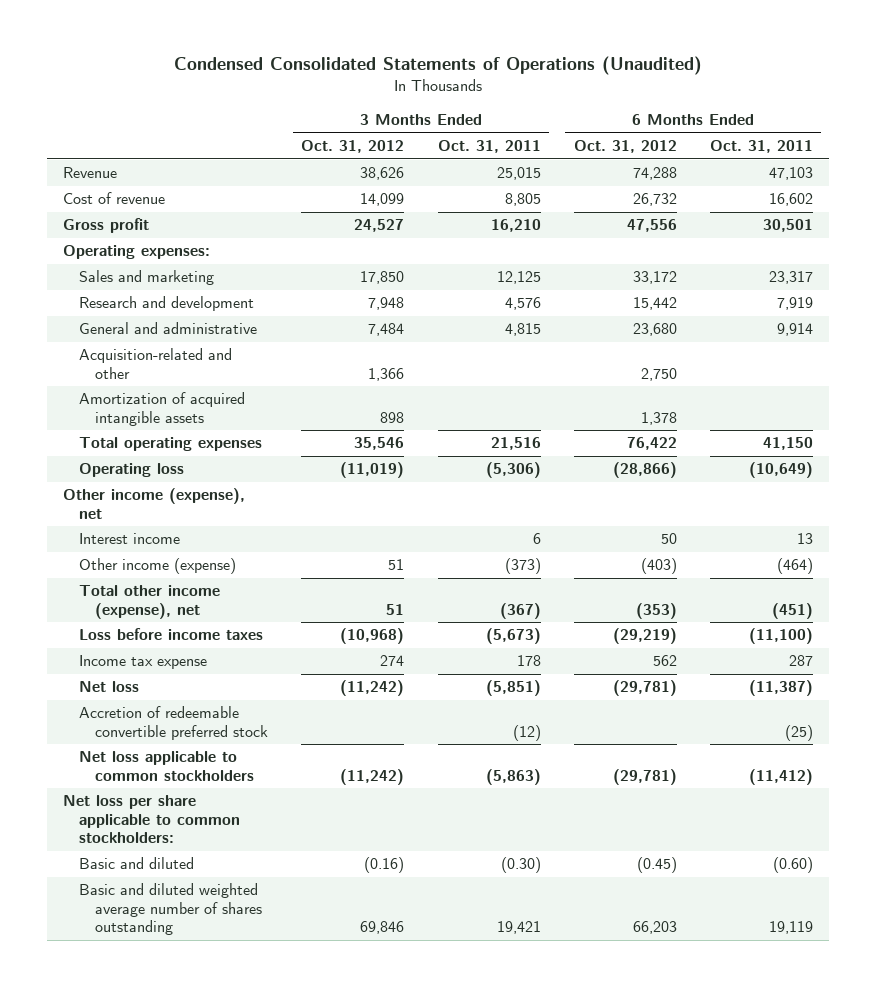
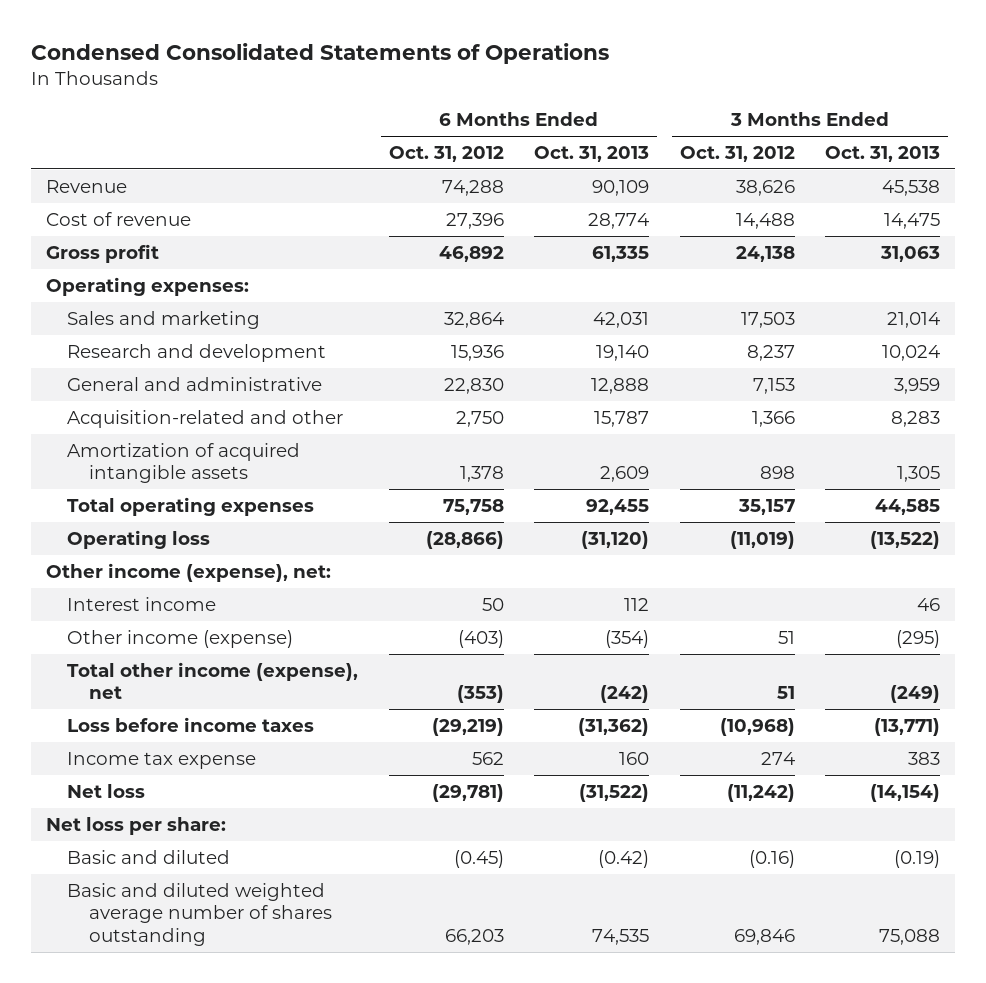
[173,56,702,76] Condensed Consolidated Statements of Operations (Unaudited) -> [30,42,609,64] Condensed Consolidated Statements of Operations
[437,139,541,153] Oct. 31, 2011 -> none
[709,139,813,153] Oct. 31, 2011 -> none
none -> [534,145,650,162] Oct. 31, 2013
none -> [825,145,941,162] Oct. 31, 2013
[360,193,405,207] 14,099 -> [735,212,795,229] 14,488
[632,193,677,207] 26,732 -> [445,212,504,229] 27,396
[354,219,405,233] 24,527 -> [735,245,795,262] 24,138
[626,219,677,233] 47,556 -> [438,245,504,262] 46,892
[360,271,405,285] 17,850 -> [740,311,795,328] 17,503
[632,271,677,285] 33,172 -> [443,311,504,328] 32,864
[368,297,405,311] 7,948 -> [746,344,795,361] 8,237
[632,297,677,311] 15,442 -> [450,344,504,361] 15,936
[368,323,405,337] 7,484 -> [752,377,795,394] 7,153
[632,323,677,337] 23,680 -> [443,377,504,394] 22,830
[354,437,405,451] 35,546 -> [737,498,795,515] 35,157
[626,437,677,451] 76,422 -> [442,498,504,515] 75,758
[63,488,246,519] Other income (expense), net -> [46,562,332,582] Other income (expense), net:
[79,706,269,740] Accretion of redeemable convertible preferred stock -> none
[79,751,255,781] Net loss applicable to common stockholders -> none
[63,795,241,843] Net loss per share applicable to common stockholders: -> [46,816,227,835] Net loss per share:

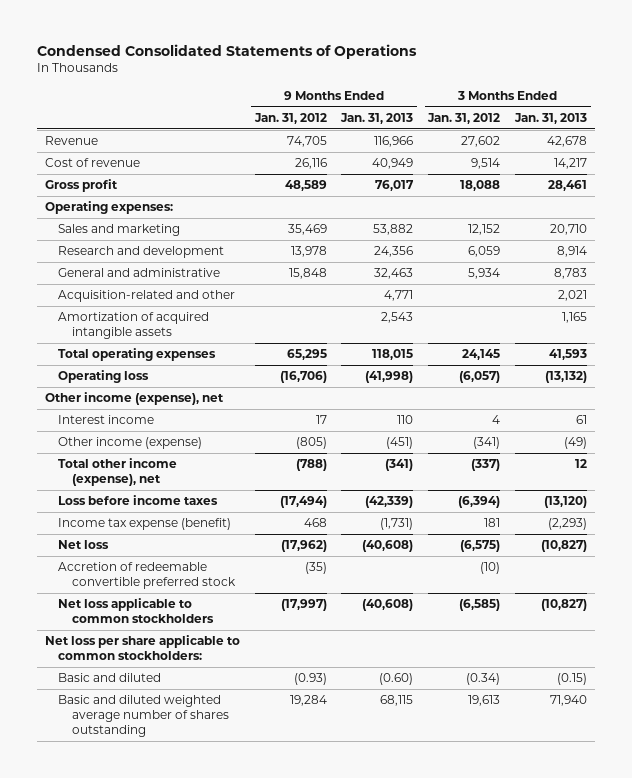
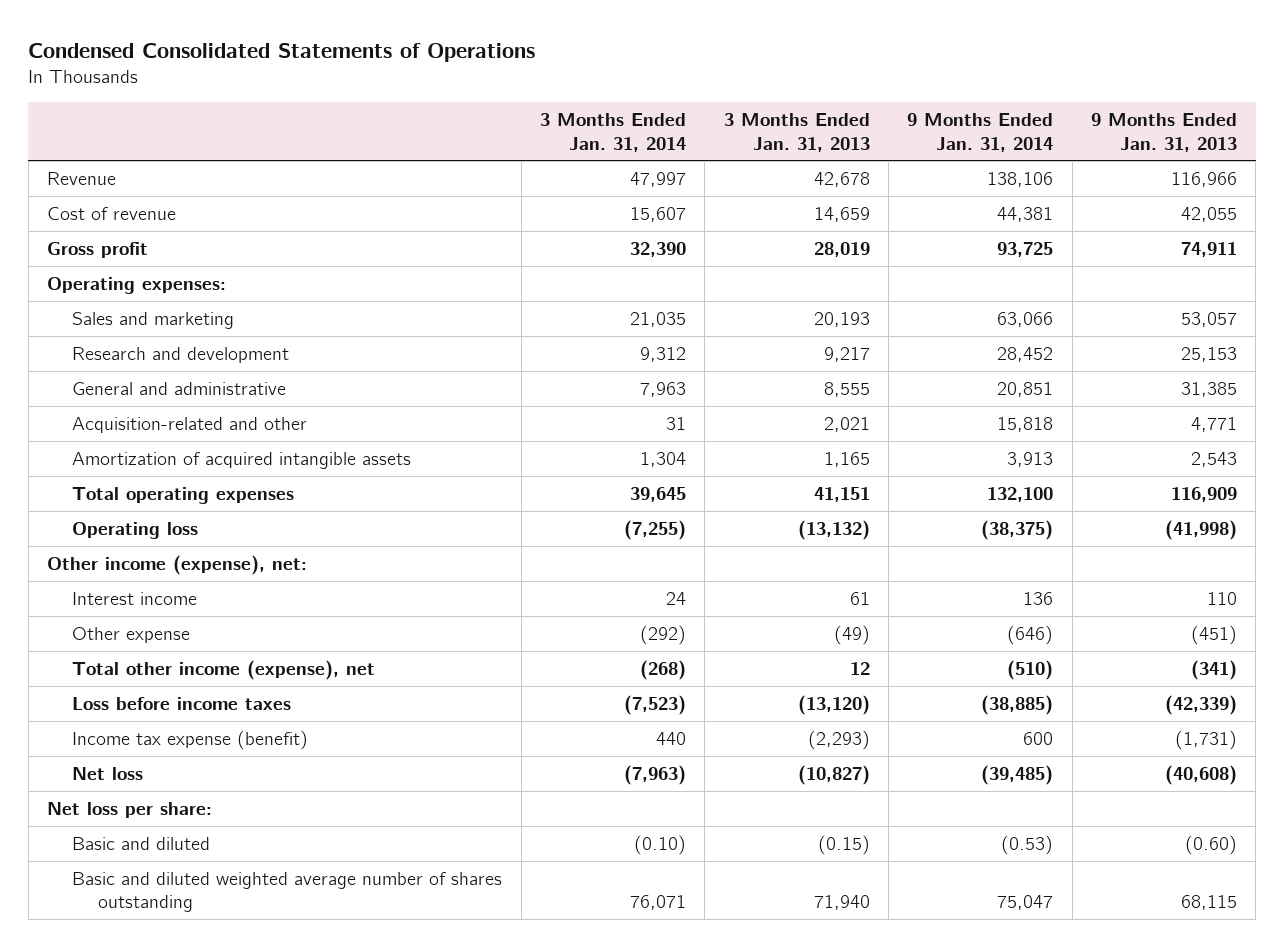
[253,112,327,124] Jan. 31, 2012 -> none
[427,112,501,124] Jan. 31, 2012 -> none
none -> [540,113,687,152] 3 Months Ended Jan. 31, 2014
none -> [907,113,1054,152] 9 Months Ended Jan. 31, 2014
[372,158,414,170] 40,949 -> [1180,207,1237,223] 42,055
[554,158,588,170] 14,217 -> [813,207,870,223] 14,659
[375,180,415,192] 76,017 -> [1180,242,1237,258] 74,911
[548,180,588,192] 28,461 -> [813,242,870,258] 28,019
[373,224,414,236] 53,882 -> [1180,312,1237,328] 53,057
[550,224,588,236] 20,710 -> [813,312,870,328] 20,193
[374,246,414,258] 24,356 -> [1180,347,1237,363] 25,153
[557,246,588,258] 8,914 -> [823,347,870,363] 9,217
[374,268,414,280] 32,463 -> [1180,382,1237,398] 31,385
[554,268,588,280] 8,783 -> [823,382,870,398] 8,555
[372,349,414,361] 118,015 -> [1170,487,1237,503] 116,909
[549,349,588,361] 41,593 -> [813,487,870,503] 41,151
[44,392,224,406] Other income (expense), net -> [46,555,307,576] Other income (expense), net:
[58,437,203,450] Other income (expense) -> [72,627,191,644] Other expense
[58,562,237,590] Accretion of redeemable convertible preferred stock -> none
[58,598,215,624] Net loss applicable to common stockholders -> none
[44,635,240,661] Net loss per share applicable to common stockholders: -> [46,802,212,819] Net loss per share:

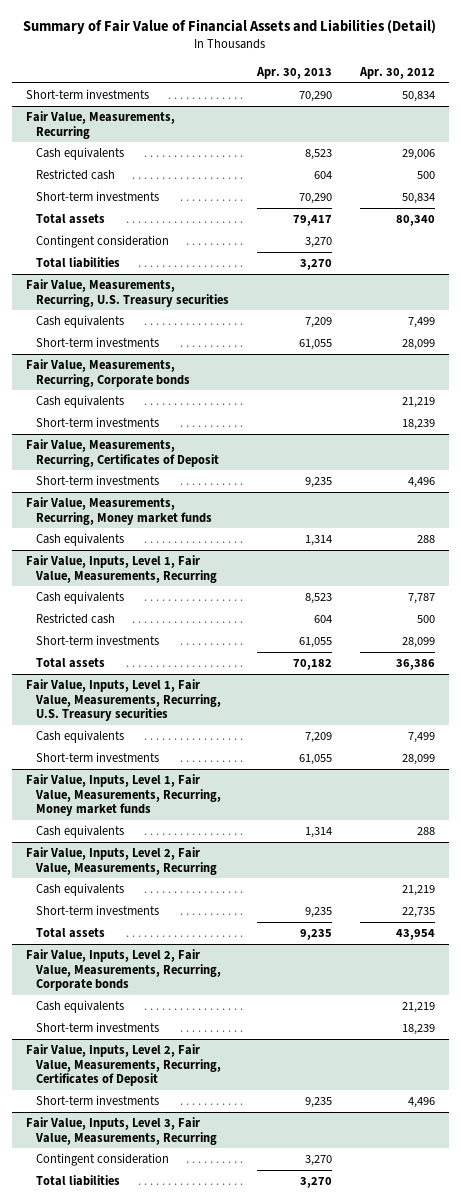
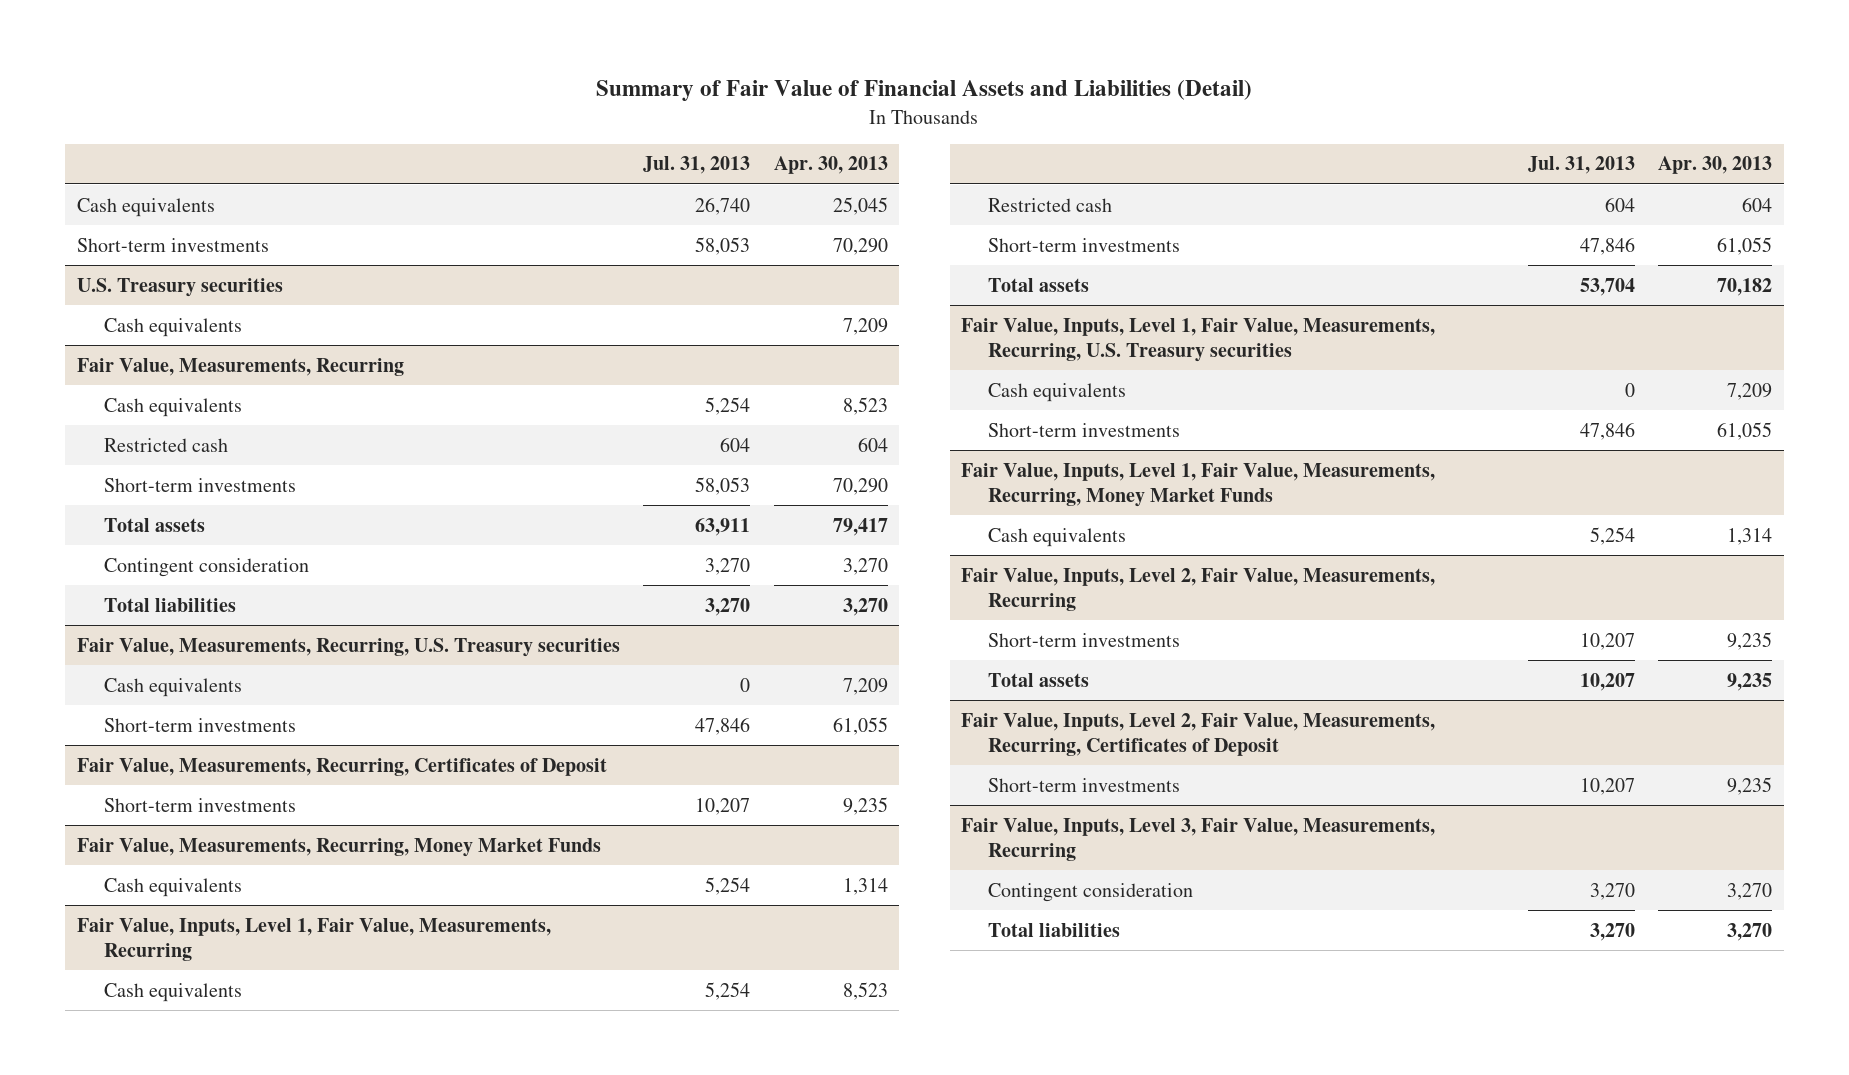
[358,66,435,79] Apr. 30, 2012 -> none
none -> [643,156,751,175] Jul. 31, 2013
none -> [76,197,215,217] Cash equivalents
none -> [76,277,283,297] U.S. Treasury securities
none -> [103,317,242,337] Cash equivalents
[25,359,190,387] Fair Value, Measurements, Recurring, Corporate bonds -> none
[35,395,124,409] Cash equivalents -> none
[35,417,159,428] Short-term investments -> none
[25,497,212,525] Fair Value, Measurements, Recurring, Money market funds -> [76,837,601,857] Fair Value, Measurements, Recurring, Money Market Funds
[25,774,221,817] Fair Value, Inputs, Level 1, Fair Value, Measurements, Recurring, Money market funds -> [961,462,1436,507] Fair Value, Inputs, Level 1, Fair Value, Measurements, Recurring, Money Market Funds
[35,883,124,897] Cash equivalents -> none
[25,949,221,992] Fair Value, Inputs, Level 2, Fair Value, Measurements, Recurring, Corporate bonds -> none
[35,1000,124,1014] Cash equivalents -> none
[35,1022,159,1033] Short-term investments -> none

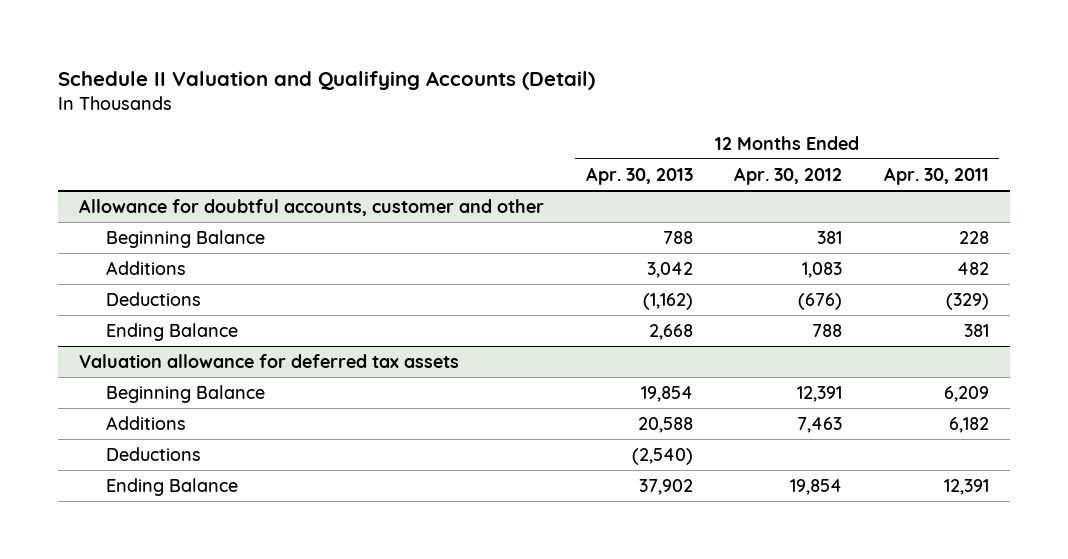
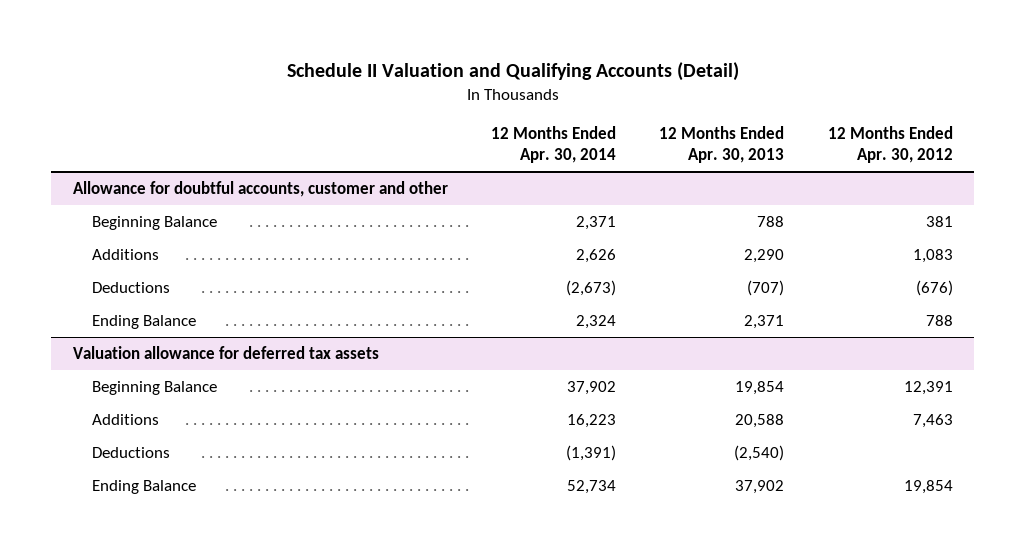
[883,166,989,185] Apr. 30, 2011 -> none
none -> [490,125,616,164] 12 Months Ended Apr. 30, 2014
[646,261,693,278] 3,042 -> [744,248,785,263] 2,290
[642,292,693,310] (1,162) -> [747,279,785,296] (707)
[648,323,693,340] 2,668 -> [744,314,785,329] 2,371

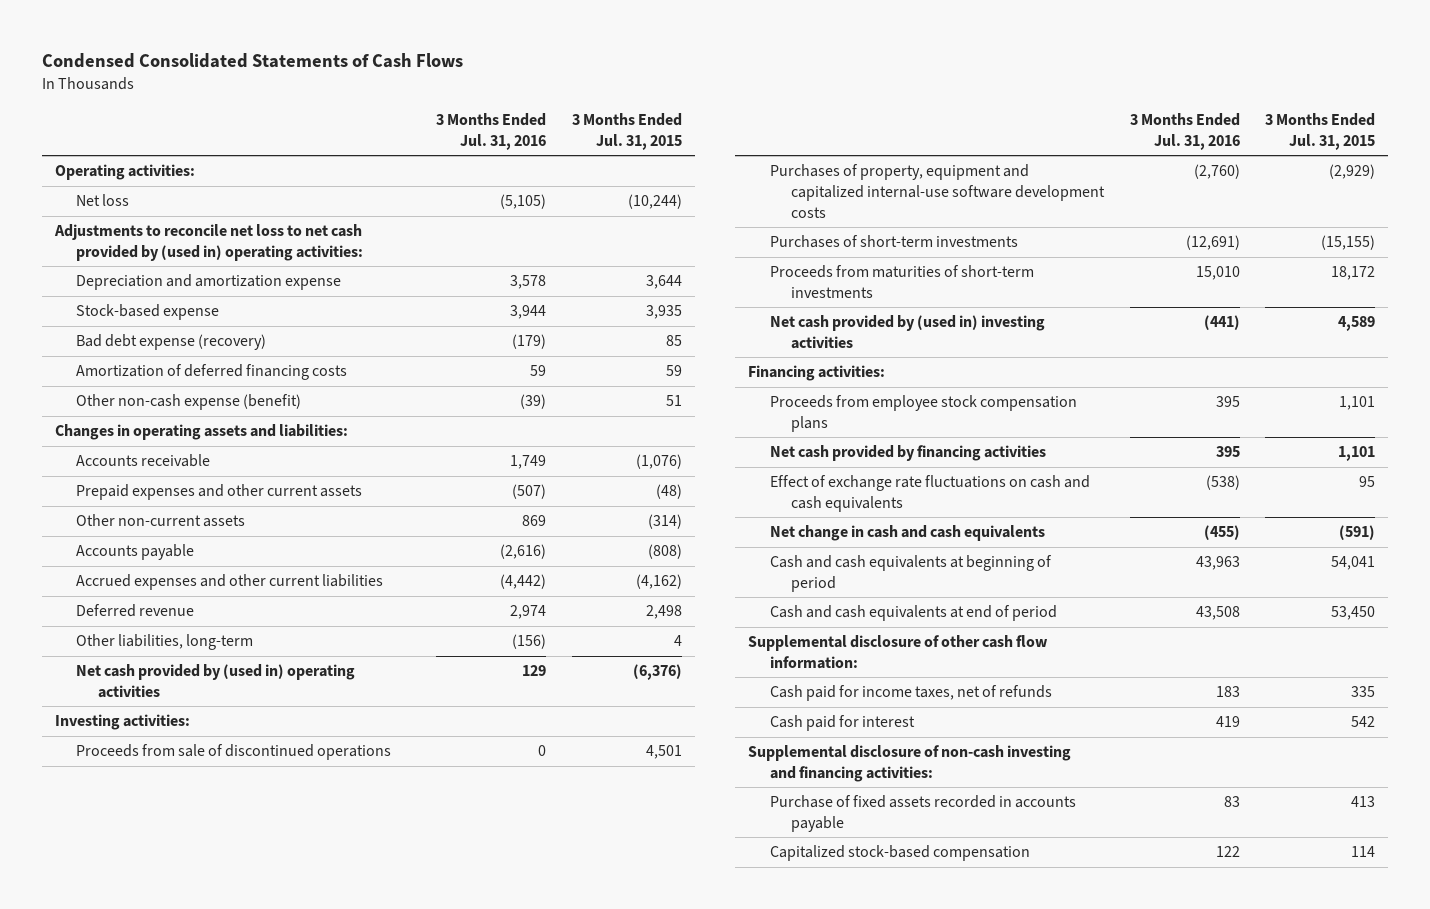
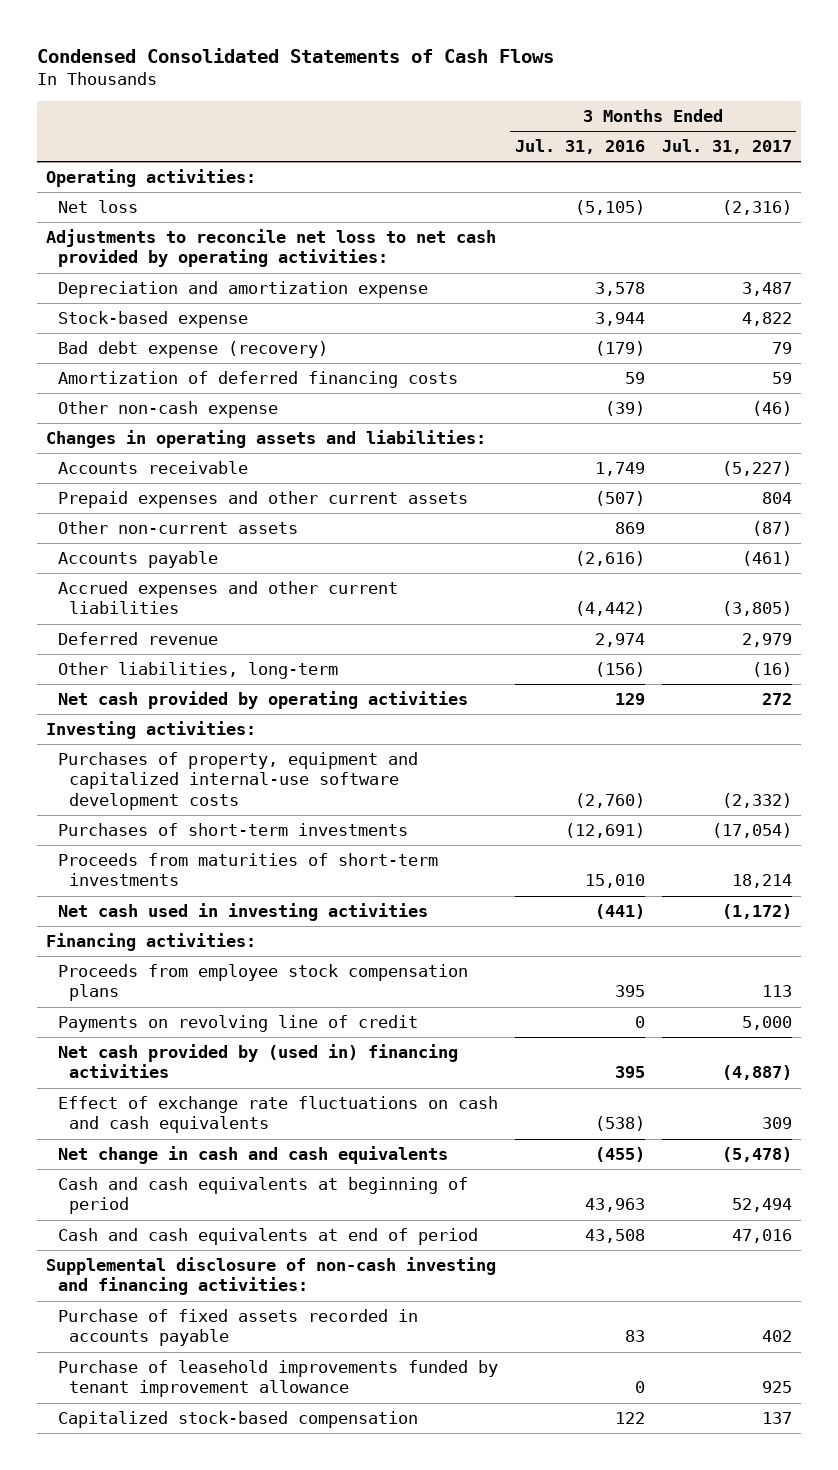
[572,113,683,150] 3 Months Ended Jul. 31, 2015 -> none
none -> [662,139,793,155] Jul. 31, 2017
[53,224,364,261] Adjustments to reconcile net loss to net cash provided by (used in) operating activities: -> [45,229,496,268] Adjustments to reconcile net loss to net cash provided by operating activities:
[76,394,302,411] Other non-cash expense (benefit) -> [57,401,278,419] Other non-cash expense
[76,664,356,698] Net cash provided by (used in) operating activities -> [57,691,468,710] Net cash provided by operating activities
[76,744,392,761] Proceeds from sale of discontinued operations -> none
[769,315,1045,349] Net cash provided by (used in) investing activities -> [57,903,428,922] Net cash used in investing activities
none -> [57,1015,418,1033] Payments on revolving line of credit
[769,445,1046,462] Net cash provided by financing activities -> [57,1044,458,1079] Net cash provided by (used in) financing activities
[747,635,1048,669] Supplemental disclosure of other cash flow information: -> none
[769,685,1052,702] Cash paid for income taxes, net of refunds -> none
[769,715,915,732] Cash paid for interest -> none
none -> [57,1360,498,1398] Purchase of leasehold improvements funded by tenant improvement allowance

